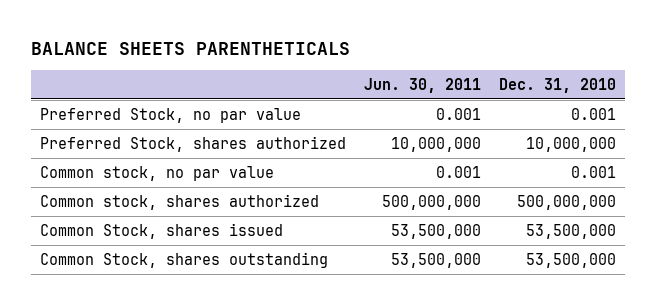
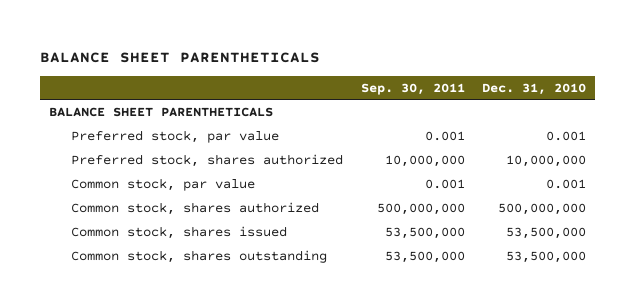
[31,42,351,56] BALANCE SHEETS PARENTHETICALS -> [40,51,321,63] BALANCE SHEET PARENTHETICALS
[363,78,481,94] Jun. 30, 2011 -> none
none -> [360,82,465,95] Sep. 30, 2011
none -> [48,107,273,118] BALANCE SHEET PARENTHETICALS
[40,107,302,123] Preferred Stock, no par value -> [70,130,279,144] Preferred stock, par value
[40,135,347,152] Preferred Stock, shares authorized -> [70,154,343,168] Preferred stock, shares authorized
[40,165,275,181] Common stock, no par value -> [70,178,255,192] Common stock, par value
[40,222,284,239] Common Stock, shares issued -> [70,226,287,240] Common stock, shares issued
[40,251,329,268] Common Stock, shares outstanding -> [70,250,327,264] Common stock, shares outstanding

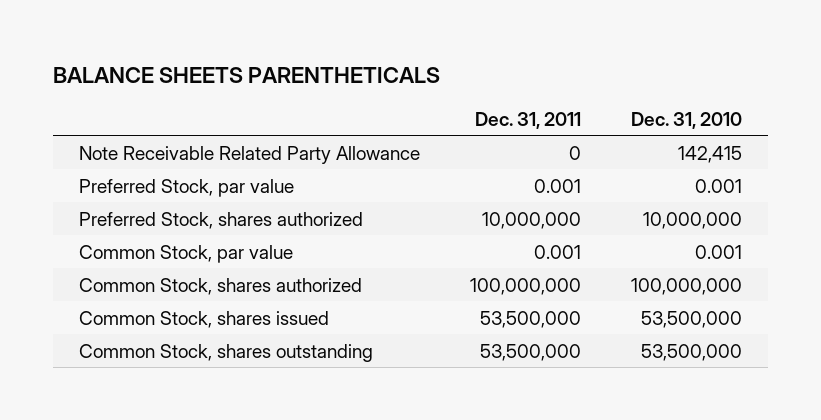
[40,51,321,63] BALANCE SHEET PARENTHETICALS -> [53,66,441,83] BALANCE SHEETS PARENTHETICALS
[360,82,465,95] Sep. 30, 2011 -> none
none -> [475,111,582,129] Dec. 31, 2011
[48,107,273,118] BALANCE SHEET PARENTHETICALS -> none
none -> [78,145,420,164] Note Receivable Related Party Allowance
[70,130,279,144] Preferred stock, par value -> [78,178,294,197] Preferred Stock, par value
[70,154,343,168] Preferred stock, shares authorized -> [78,211,363,229] Preferred Stock, shares authorized
[70,178,255,192] Common stock, par value -> [78,244,293,263] Common Stock, par value
[70,202,319,216] Common stock, shares authorized -> [78,277,362,295] Common Stock, shares authorized
[498,203,587,216] 500,000,000 -> [631,277,743,295] 100,000,000
[70,226,287,240] Common stock, shares issued -> [78,310,329,328] Common Stock, shares issued
[70,250,327,264] Common stock, shares outstanding -> [78,343,373,362] Common Stock, shares outstanding

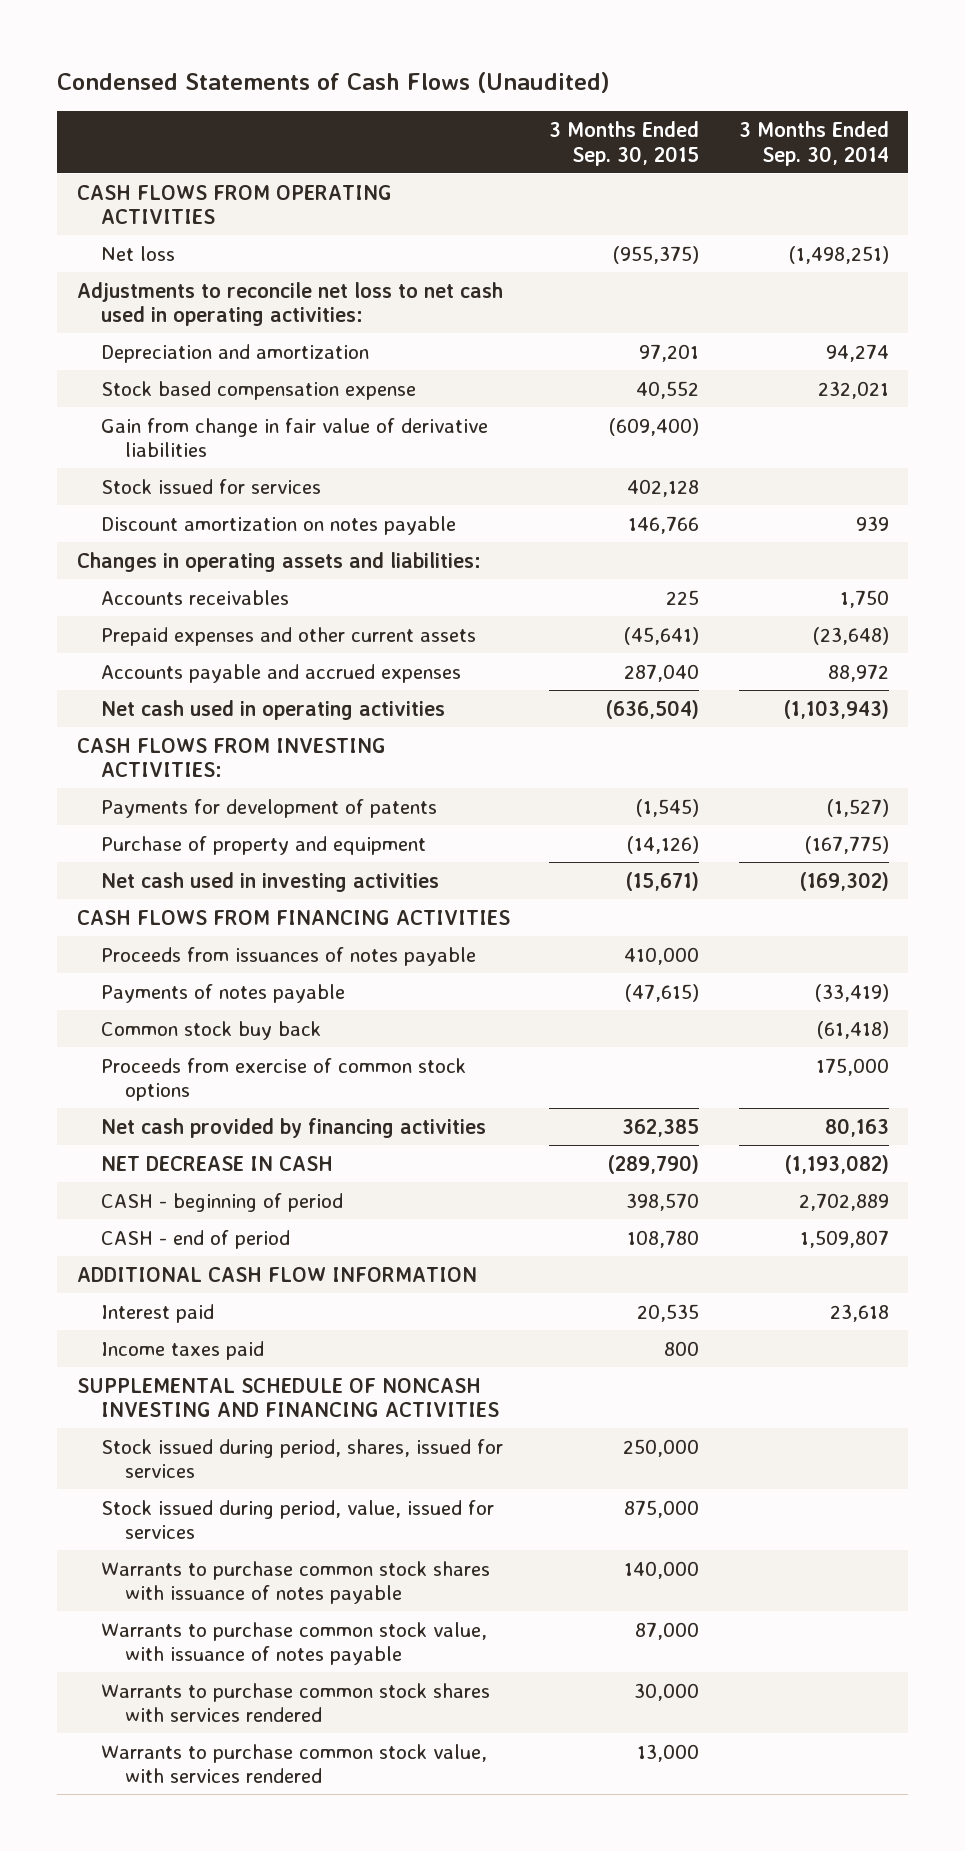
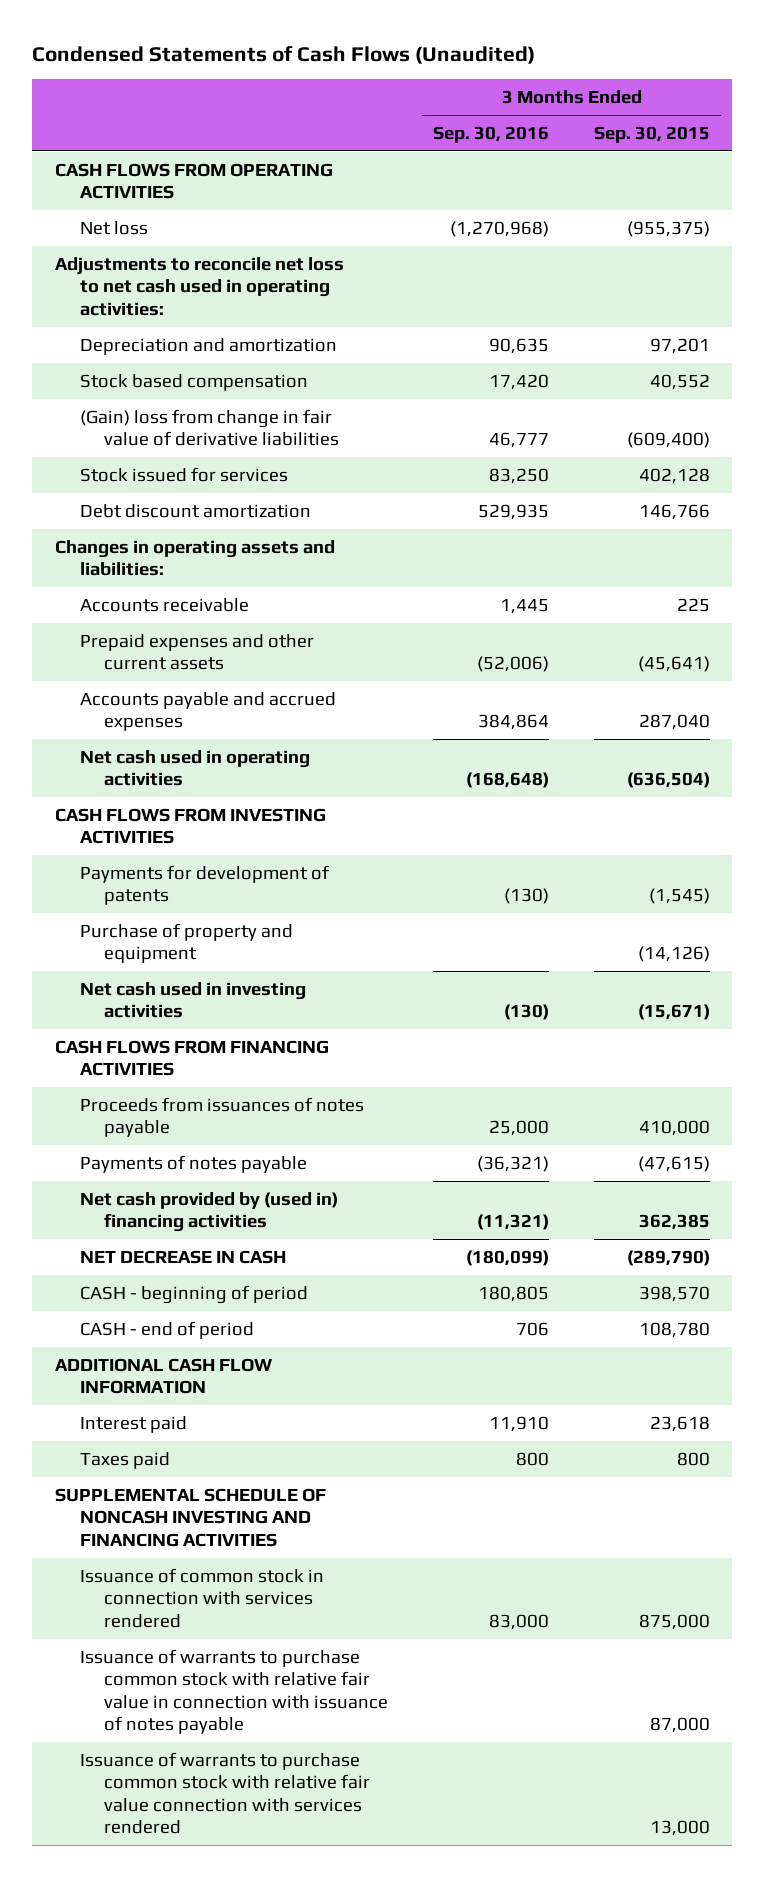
[738,121,889,166] 3 Months Ended Sep. 30, 2014 -> none
none -> [433,125,550,143] Sep. 30, 2016
[101,380,417,400] Stock based compensation expense -> [79,373,308,391] Stock based compensation
[101,417,489,458] Gain from change in fair value of derivative liabilities -> [79,408,340,447] (Gain) loss from change in fair value of derivative liabilities
[101,515,457,535] Discount amortization on notes payable -> [79,503,311,518] Debt discount amortization
[101,589,290,605] Accounts receivables -> [79,597,249,612] Accounts receivable
[76,737,386,778] CASH FLOWS FROM INVESTING ACTIVITIES: -> [54,807,326,845] CASH FLOWS FROM INVESTING ACTIVITIES
[101,1020,322,1040] Common stock buy back -> none
[101,1057,467,1102] Proceeds from exercise of common stock options -> none
[101,1117,487,1138] Net cash provided by financing activities -> [79,1191,338,1233] Net cash provided by (used in) financing activities
[637,1303,700,1322] 20,535 -> [649,1415,710,1432] 23,618
[101,1340,265,1360] Income taxes paid -> [79,1451,170,1469] Taxes paid
[101,1438,504,1479] Stock issued during period, shares, issued for services -> none
[101,1560,491,1605] Warrants to purchase common stock shares with issuance of notes payable -> none
[101,1682,491,1723] Warrants to purchase common stock shares with services rendered -> none
[101,1499,495,1540] Stock issued during period, value, issued for services -> [79,1567,324,1628] Issuance of common stock in connection with services rendered
[101,1621,488,1666] Warrants to purchase common stock value, with issuance of notes payable -> [79,1648,389,1735] Issuance of warrants to purchase common stock with relative fair value in connection with issuance of notes payable
[101,1743,488,1784] Warrants to purchase common stock value, with services rendered -> [79,1751,371,1835] Issuance of warrants to purchase common stock with relative fair value connection with services rendered

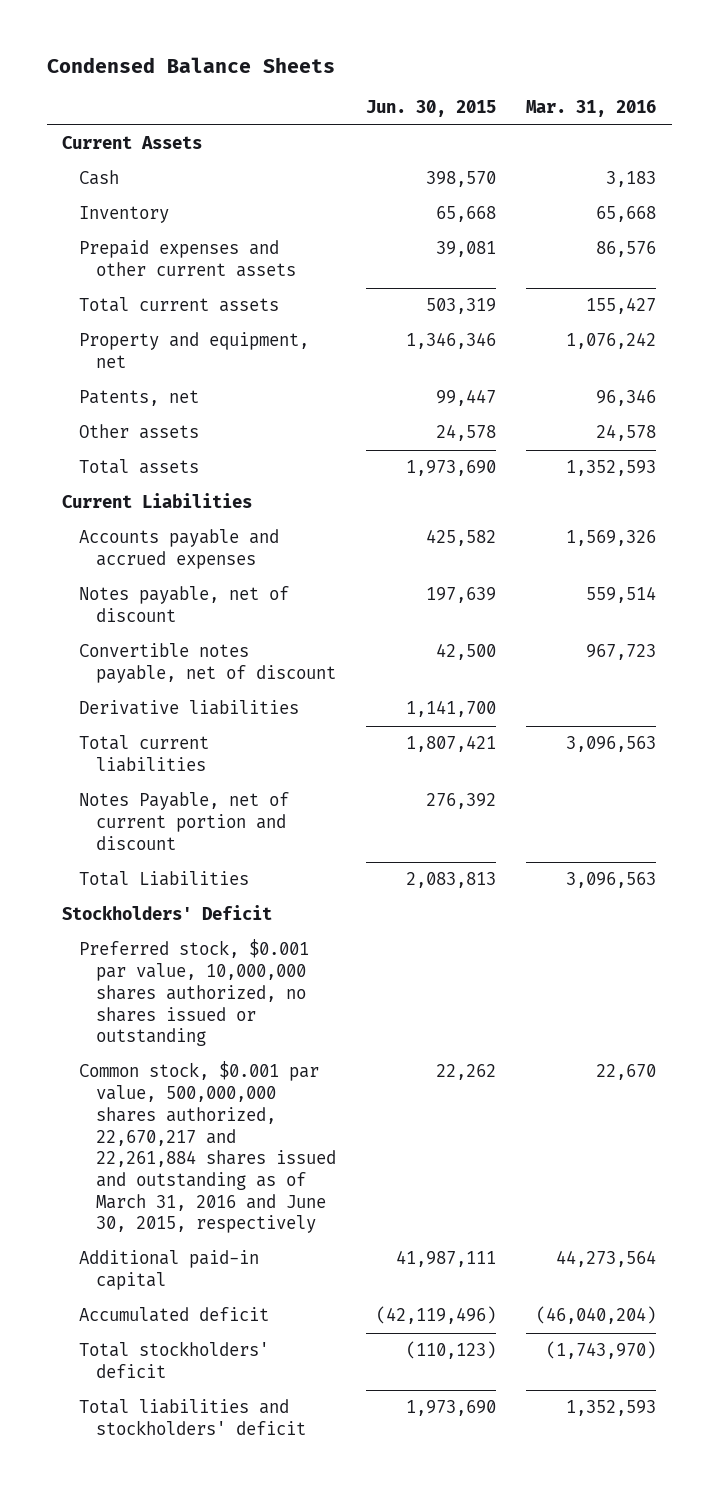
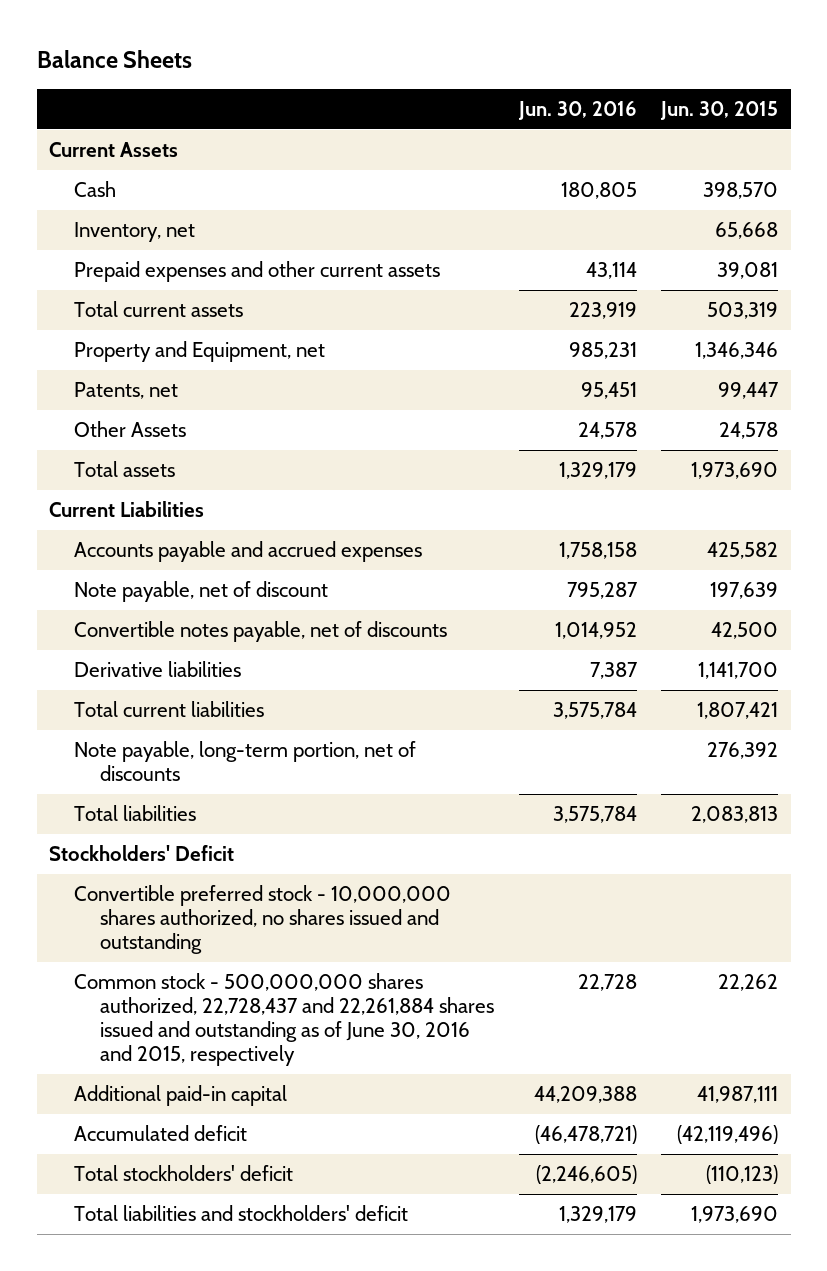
[46,56,335,73] Condensed Balance Sheets -> [36,50,192,69] Balance Sheets
[526,100,657,118] Mar. 31, 2016 -> none
none -> [517,100,637,120] Jun. 30, 2016
[78,206,169,224] Inventory -> [74,222,196,243] Inventory, net
[78,332,309,369] Property and equipment, net -> [74,341,326,363] Property and Equipment, net
[78,424,199,440] Other assets -> [74,421,187,438] Other Assets
[78,586,289,623] Notes payable, net of discount -> [74,581,329,603] Note payable, net of discount
[78,643,337,684] Convertible notes payable, net of discount -> [74,621,448,643] Convertible notes payable, net of discounts
[78,792,289,850] Notes Payable, net of current portion and discount -> [74,741,417,782] Note payable, long-term portion, net of discounts
[78,871,249,887] Total Liabilities -> [74,805,197,822] Total liabilities
[78,939,309,1047] Preferred stock, $0.001 par value, 10,000,000 shares authorized, no shares issued or outstanding -> [74,885,452,955] Convertible preferred stock - 10,000,000 shares authorized, no shares issued and outstanding
[78,1061,337,1234] Common stock, $0.001 par value, 500,000,000 shares authorized, 22,670,217 and 22,261,884 shares issued and outstanding as of March 31, 2016 and June 30, 2015, respectively -> [74,973,494,1067] Common stock - 500,000,000 shares authorized, 22,728,437 and 22,261,884 shares issued and outstanding as of June 30, 2016 and 2015, respectively

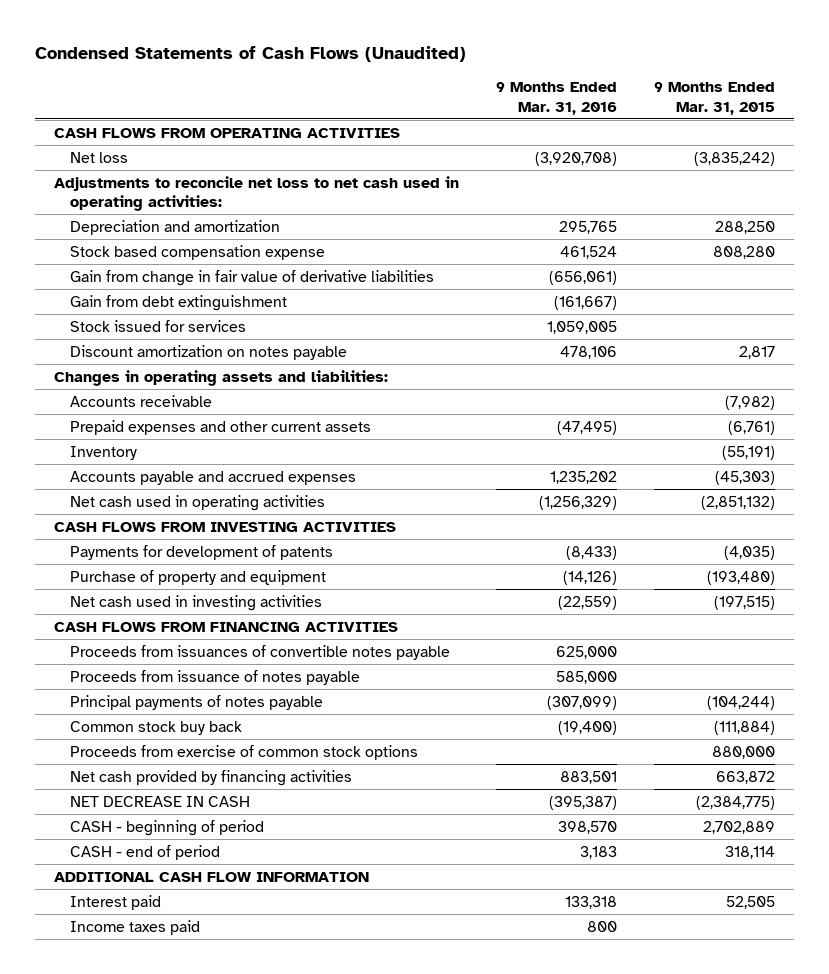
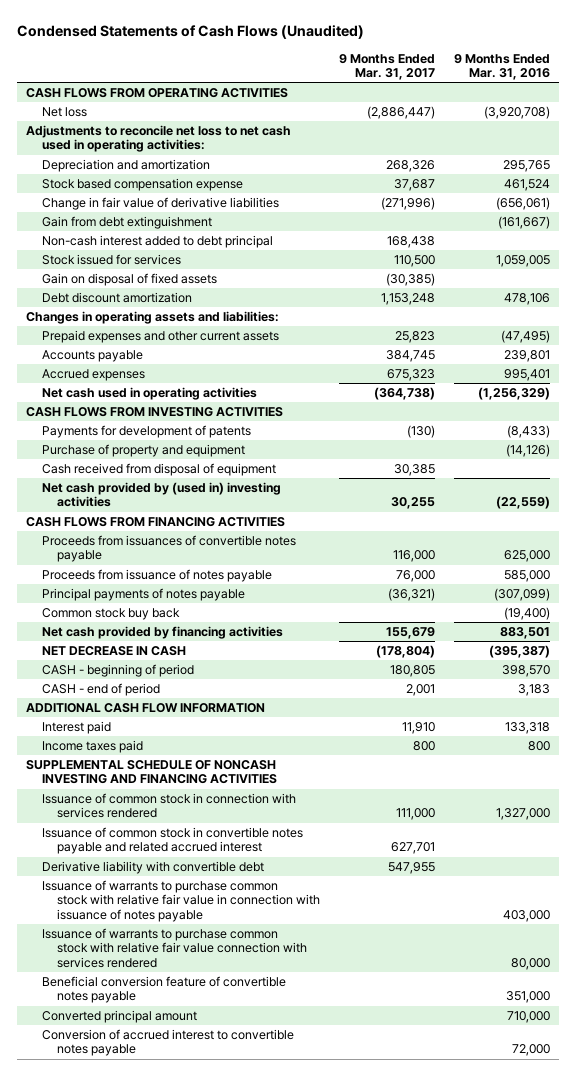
[654,82,776,115] 9 Months Ended Mar. 31, 2015 -> none
none -> [338,53,435,80] 9 Months Ended Mar. 31, 2017
[69,269,434,286] Gain from change in fair value of derivative liabilities -> [41,197,279,211] Change in fair value of derivative liabilities
none -> [41,235,273,249] Non-cash interest added to debt principal
none -> [41,273,217,287] Gain on disposal of fixed assets
[69,344,347,360] Discount amortization on notes payable -> [41,292,192,304] Debt discount amortization
[69,394,212,407] Accounts receivable -> none
[69,445,137,460] Inventory -> none
[69,470,356,485] Accounts payable and accrued expenses -> none
none -> [41,350,143,363] Accounts payable
none -> [41,369,145,382] Accrued expenses
none -> [41,463,276,477] Cash received from disposal of equipment
[69,594,322,611] Net cash used in investing activities -> [41,482,281,508] Net cash provided by (used in) investing activities
[69,744,418,760] Proceeds from exercise of common stock options -> none
none -> [26,760,277,785] SUPPLEMENTAL SCHEDULE OF NONCASH INVESTING AND FINANCING ACTIVITIES
none -> [41,793,296,819] Issuance of common stock in connection with services rendered
none -> [41,827,303,855] Issuance of common stock in convertible notes payable and related accrued interest
none -> [41,861,264,875] Derivative liability with convertible debt
none -> [41,880,320,922] Issuance of warrants to purchase common stock with relative fair value in connection with issuance of notes payable
none -> [41,928,307,968] Issuance of warrants to purchase common stock with relative fair value connection with services rendered
none -> [41,976,286,1004] Beneficial conversion feature of convertible notes payable
none -> [41,1010,197,1024] Converted principal amount
none -> [41,1029,294,1057] Conversion of accrued interest to convertible notes payable

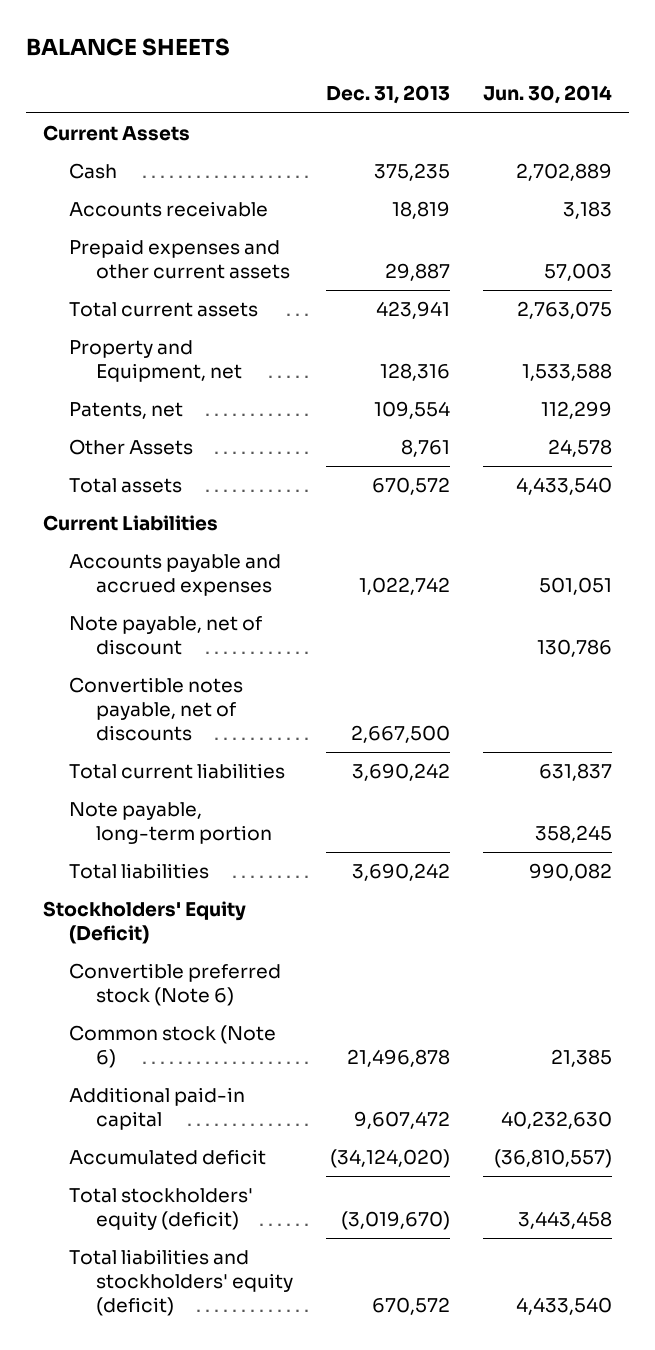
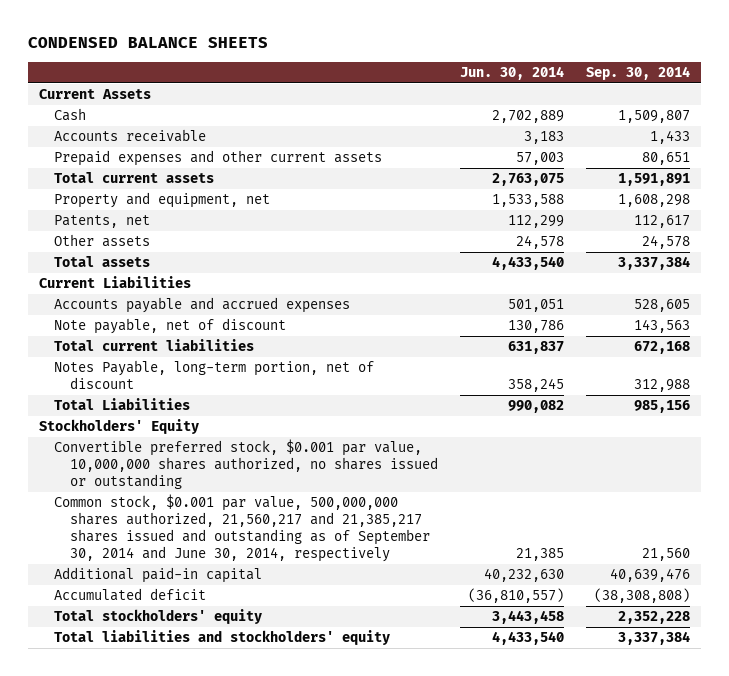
[25,38,230,57] BALANCE SHEETS -> [27,37,268,49] CONDENSED BALANCE SHEETS
[325,85,450,105] Dec. 31, 2013 -> none
none -> [585,65,690,80] Sep. 30, 2014
[69,340,242,382] Property and Equipment, net -> [54,192,271,209] Property and equipment, net
[69,439,194,456] Other Assets -> [54,234,151,248] Other assets
[69,677,244,741] Convertible notes payable, net of discounts -> none
[69,802,272,844] Note payable, long-term portion -> [54,360,375,390] Notes Payable, long-term portion, net of discount
[69,863,210,880] Total liabilities -> [54,398,191,411] Total Liabilities
[42,901,246,944] Stockholders' Equity (Deficit) -> [38,419,199,435] Stockholders' Equity
[69,963,282,1006] Convertible preferred stock (Note 6) -> [54,439,438,490] Convertible preferred stock, $0.001 par value, 10,000,000 shares authorized, no shares issued or outstanding
[69,1025,277,1068] Common stock (Note 6) -> [54,494,430,563] Common stock, $0.001 par value, 500,000,000 shares authorized, 21,560,217 and 21,385,217 shares issued and outstanding as of September 30, 2014 and June 30, 2014, respectively
[69,1188,254,1230] Total stockholders' equity (deficit) -> [54,609,263,625] Total stockholders' equity
[69,1249,293,1316] Total liabilities and stockholders' equity (deficit) -> [54,630,391,646] Total liabilities and stockholders' equity

